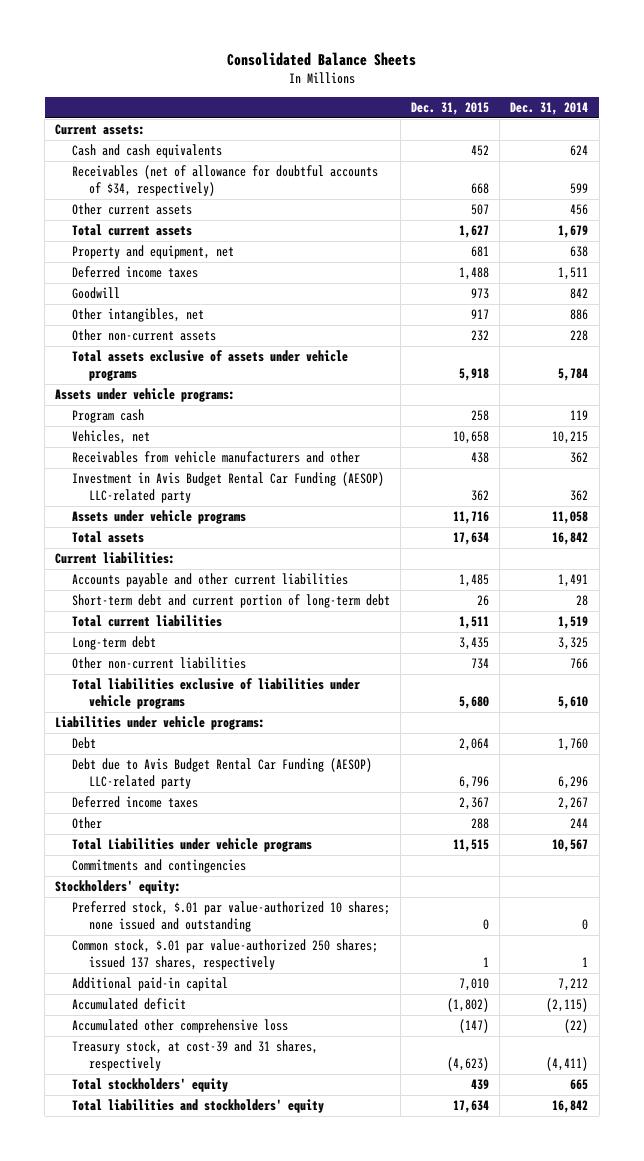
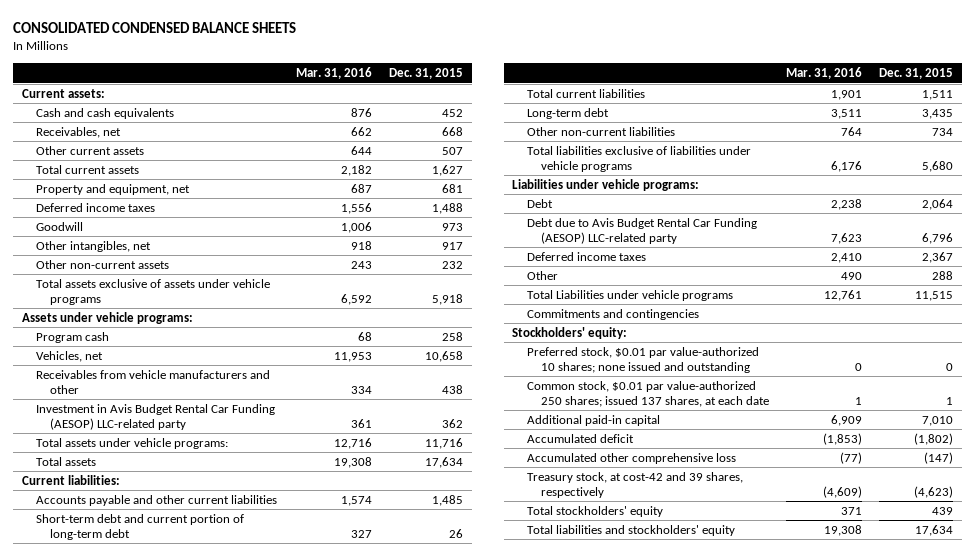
[226,52,416,67] Consolidated Balance Sheets -> [13,22,297,34] CONSOLIDATED CONDENSED BALANCE SHEETS
[510,101,589,115] Dec. 31, 2014 -> none
none -> [295,67,372,80] Mar. 31, 2016
[71,165,378,197] Receivables (net of allowance for doubtful accounts of $34, respectively) -> [36,126,122,138] Receivables, net
[71,510,246,525] Assets under vehicle programs -> [36,437,229,449] Total assets under vehicle programs:
[71,901,390,933] Preferred stock, $.01 par value-authorized 10 shares; none issued and outstanding -> [526,346,759,373] Preferred stock, $0.01 par value-authorized 10 shares; none issued and outstanding
[71,939,378,971] Common stock, $.01 par value-authorized 250 shares; issued 137 shares, respectively -> [526,380,769,407] Common stock, $0.01 par value-authorized 250 shares; issued 137 shares, at each date
[71,1040,318,1072] Treasury stock, at cost-39 and 31 shares, respectively -> [526,471,743,498] Treasury stock, at cost-42 and 39 shares, respectively

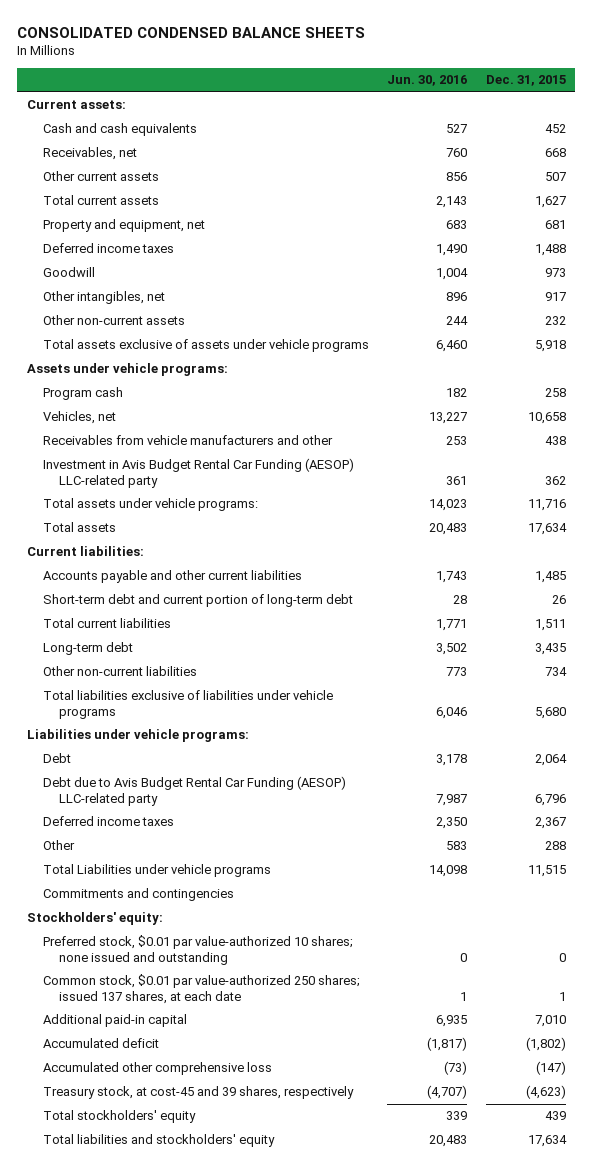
[295,67,372,80] Mar. 31, 2016 -> none
none -> [387,75,468,87] Jun. 30, 2016
[526,471,743,498] Treasury stock, at cost-42 and 39 shares, respectively -> [43,1086,355,1100] Treasury stock, at cost-45 and 39 shares, respectively

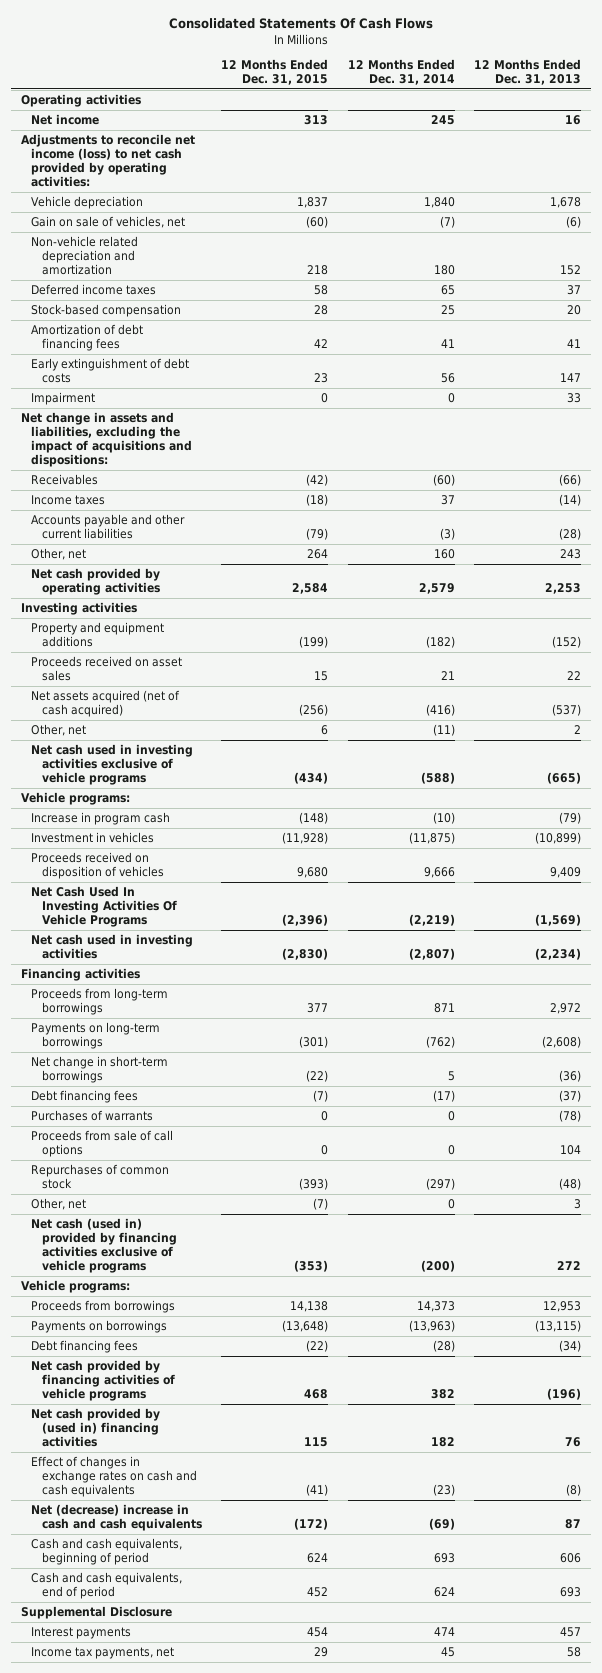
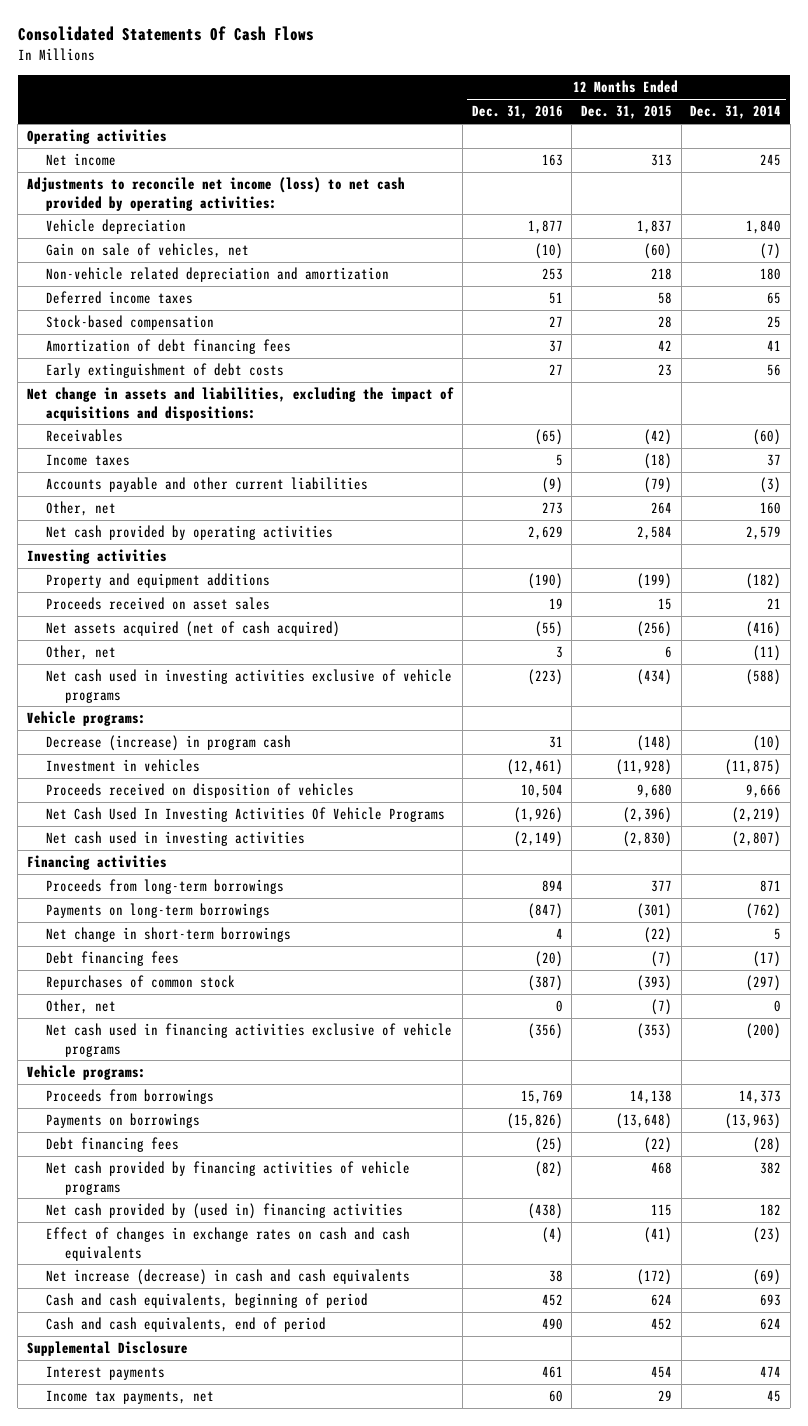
[474,59,582,86] 12 Months Ended Dec. 31, 2013 -> none
none -> [471,105,563,120] Dec. 31, 2016
[31,392,96,406] Impairment -> none
[31,812,171,826] Increase in program cash -> [45,735,291,752] Decrease (increase) in program cash
[31,1110,154,1122] Purchases of warrants -> none
[31,1130,174,1157] Proceeds from sale of call options -> none
[31,1218,177,1273] Net cash (used in) provided by financing activities exclusive of vehicle programs -> [45,1023,452,1057] Net cash used in financing activities exclusive of vehicle programs
[31,1504,202,1531] Net (decrease) increase in cash and cash equivalents -> [45,1269,410,1286] Net increase (decrease) in cash and cash equivalents

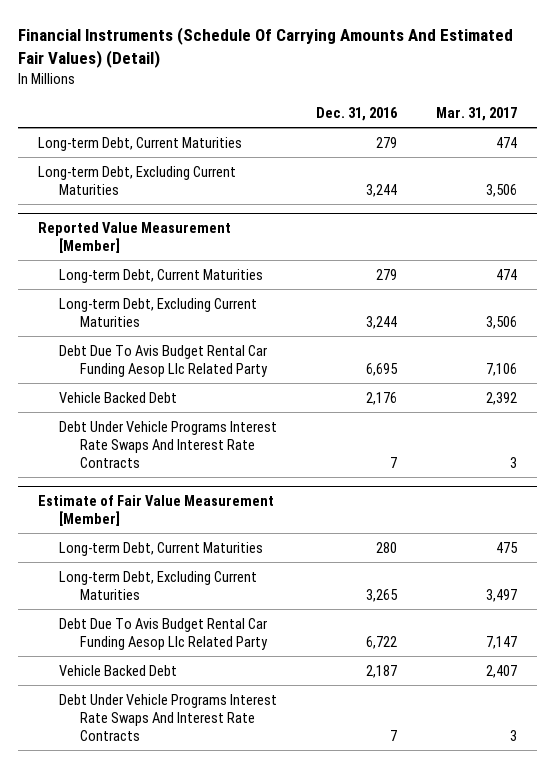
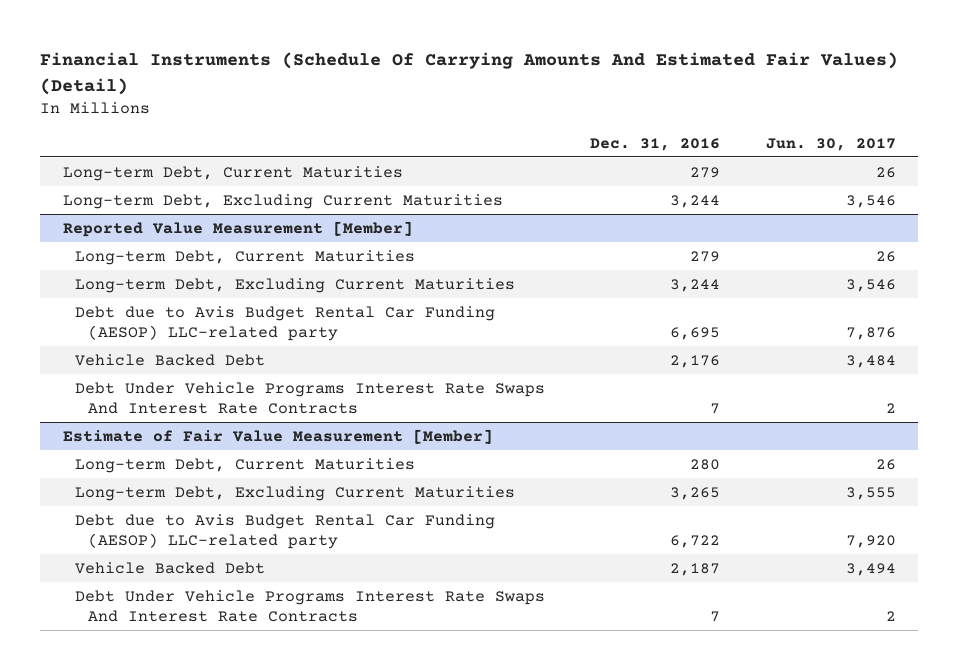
[436,107,518,122] Mar. 31, 2017 -> none
none -> [765,137,896,151] Jun. 30, 2017
[58,344,269,377] Debt Due To Avis Budget Rental Car Funding Aesop Llc Related Party -> [75,305,496,341] Debt due to Avis Budget Rental Car Funding (AESOP) LLC-related party
[58,617,269,650] Debt Due To Avis Budget Rental Car Funding Aesop Llc Related Party -> [75,513,496,549] Debt due to Avis Budget Rental Car Funding (AESOP) LLC-related party

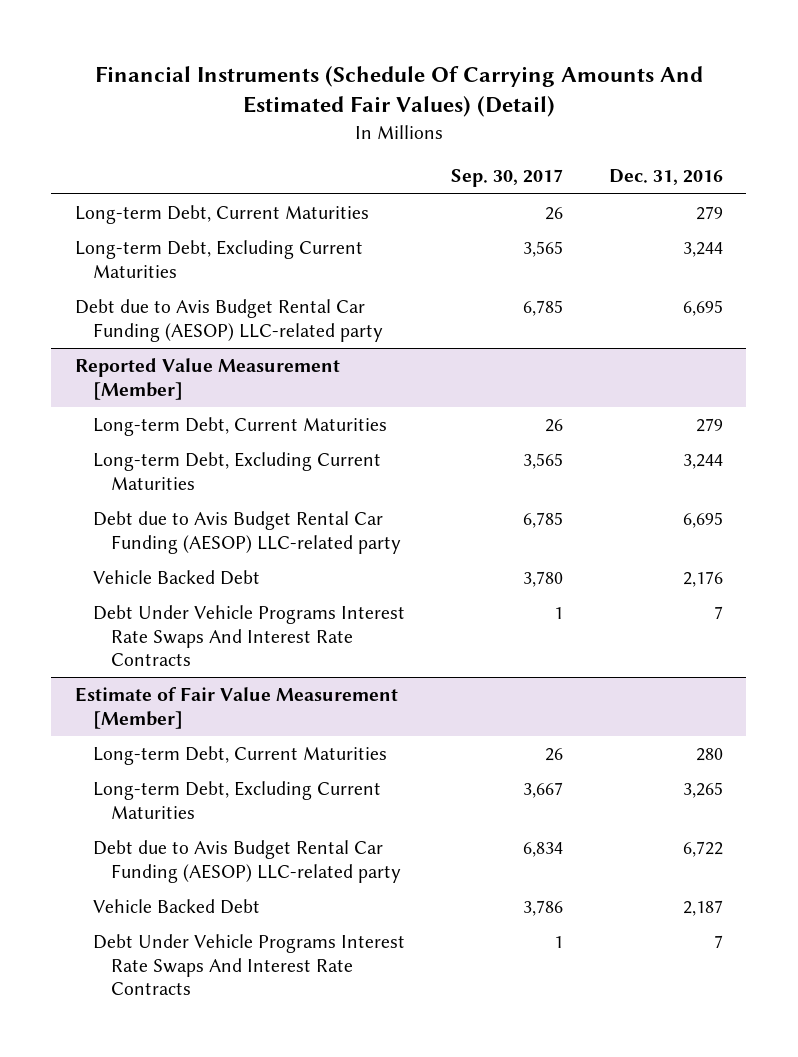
[765,137,896,151] Jun. 30, 2017 -> none
none -> [450,169,563,188] Sep. 30, 2017
none -> [74,298,383,342] Debt due to Avis Budget Rental Car Funding (AESOP) LLC-related party

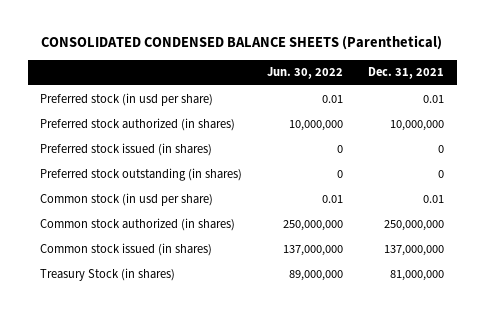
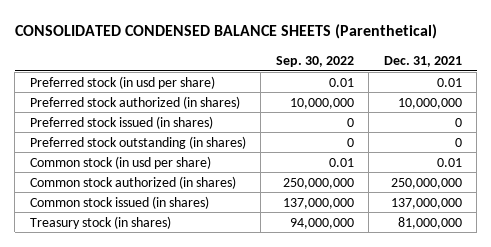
[267,67,344,80] Jun. 30, 2022 -> none
none -> [275,56,354,68] Sep. 30, 2022
[40,267,176,281] Treasury Stock (in shares) -> [29,215,171,229] Treasury stock (in shares)

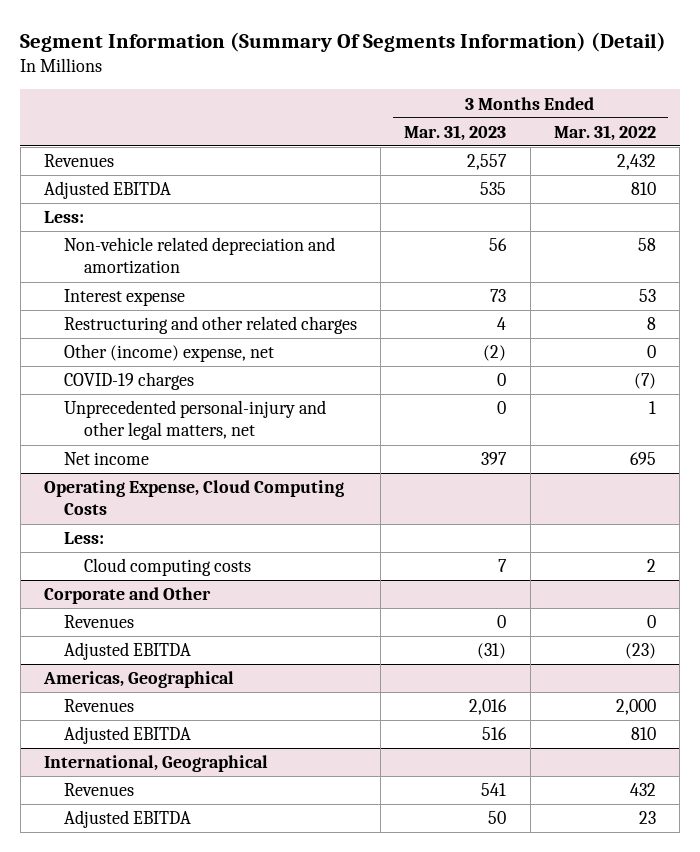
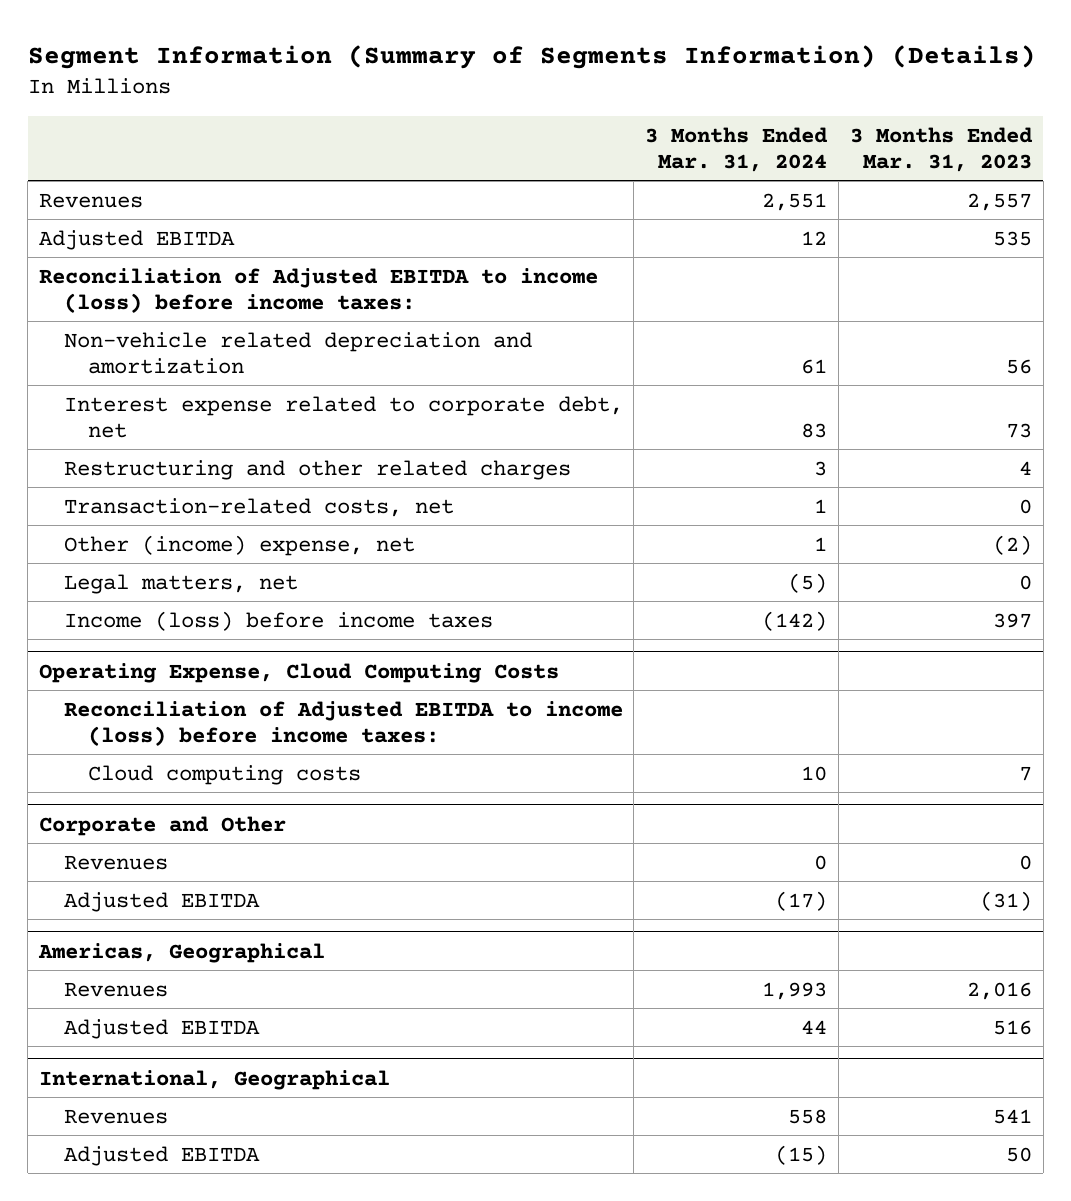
[20,31,667,52] Segment Information (Summary Of Segments Information) (Detail) -> [27,44,1036,69] Segment Information (Summary of Segments Information) (Details)
[554,124,657,141] Mar. 31, 2022 -> none
none -> [645,126,829,172] 3 Months Ended Mar. 31, 2024
[44,211,85,224] Less: -> [39,267,599,313] Reconciliation of Adjusted EBITDA to income (loss) before income taxes:
[63,289,185,307] Interest expense -> [63,395,623,438] Interest expense related to corporate debt, net
none -> [63,497,454,517] Transaction-related costs, net
[63,372,194,391] COVID-19 charges -> none
[63,400,326,441] Unprecedented personal-injury and other legal matters, net -> [63,573,298,594] Legal matters, net
[63,452,149,466] Net income -> [63,610,493,631] Income (loss) before income taxes
[63,532,104,545] Less: -> [63,700,623,746] Reconciliation of Adjusted EBITDA to income (loss) before income taxes:

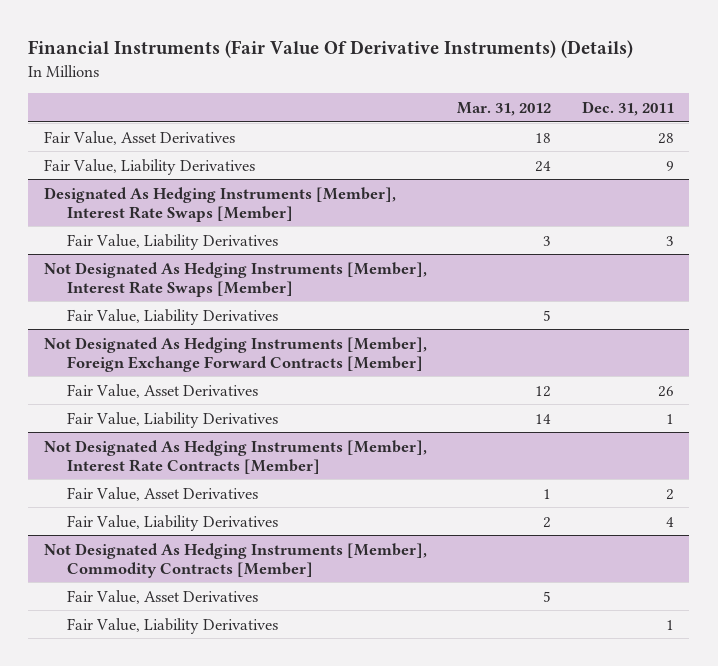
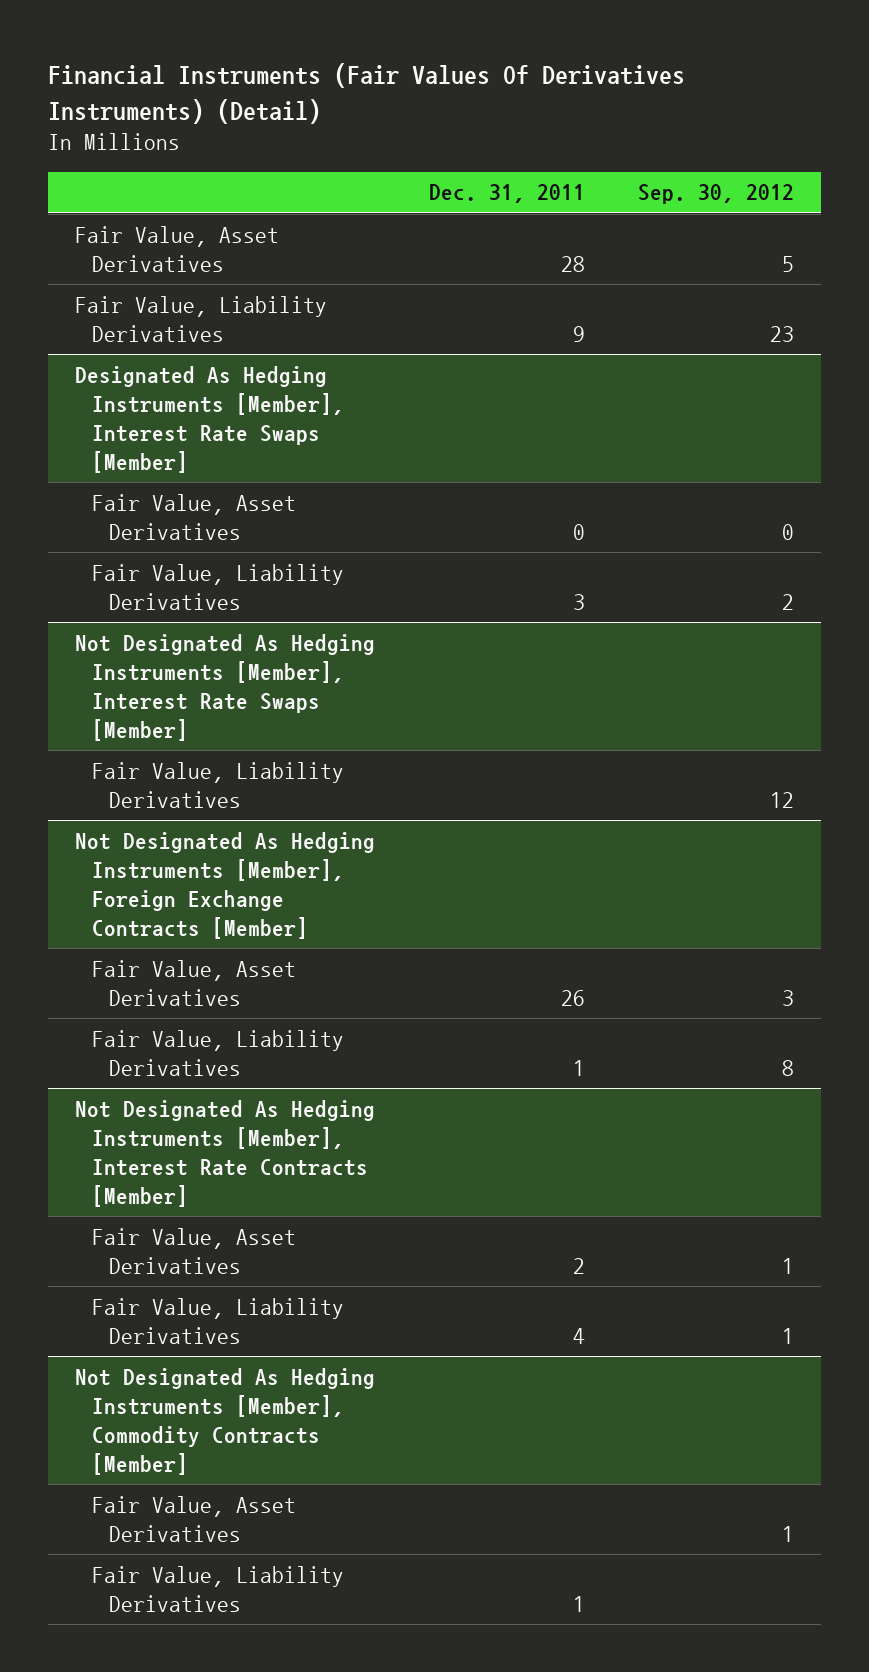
[28,40,634,59] Financial Instruments (Fair Value Of Derivative Instruments) (Details) -> [48,63,686,124] Financial Instruments (Fair Values Of Derivatives Instruments) (Detail)
[457,101,552,116] Mar. 31, 2012 -> none
none -> [638,184,795,205] Sep. 30, 2012
none -> [92,493,297,540] Fair Value, Asset Derivatives
[43,336,427,372] Not Designated As Hedging Instruments [Member], Foreign Exchange Forward Contracts [Member] -> [75,831,376,939] Not Designated As Hedging Instruments [Member], Foreign Exchange Contracts [Member]

